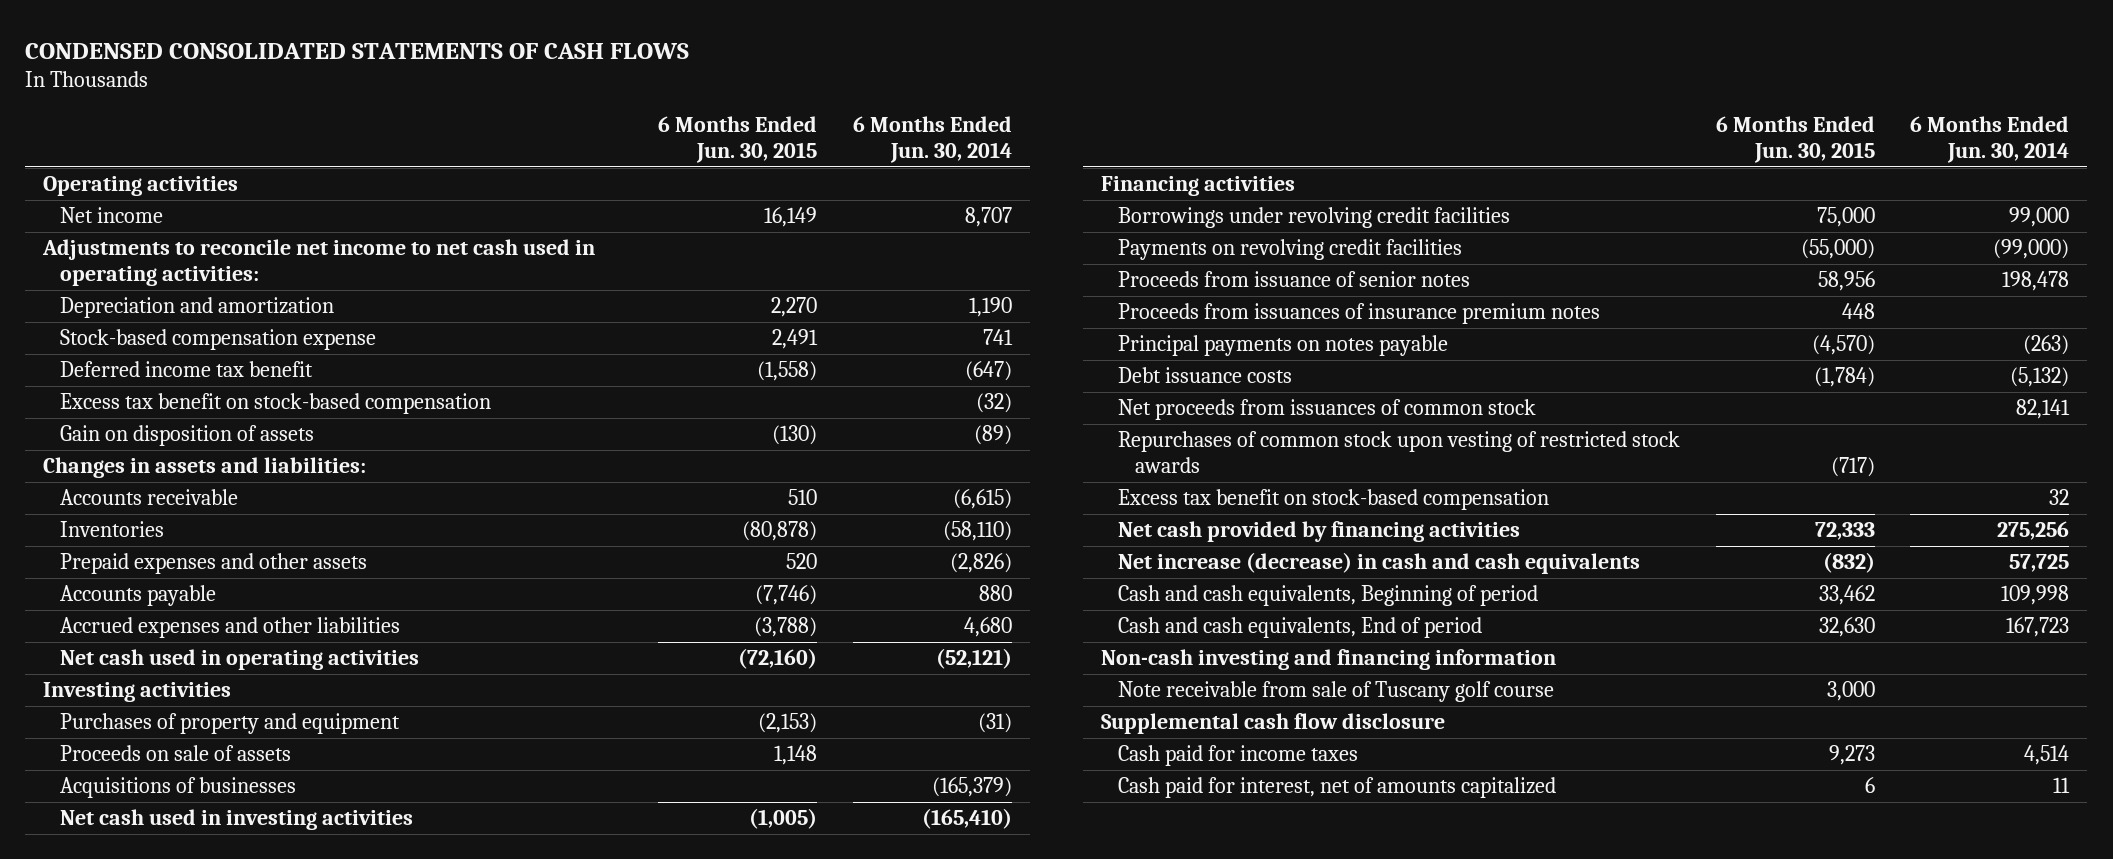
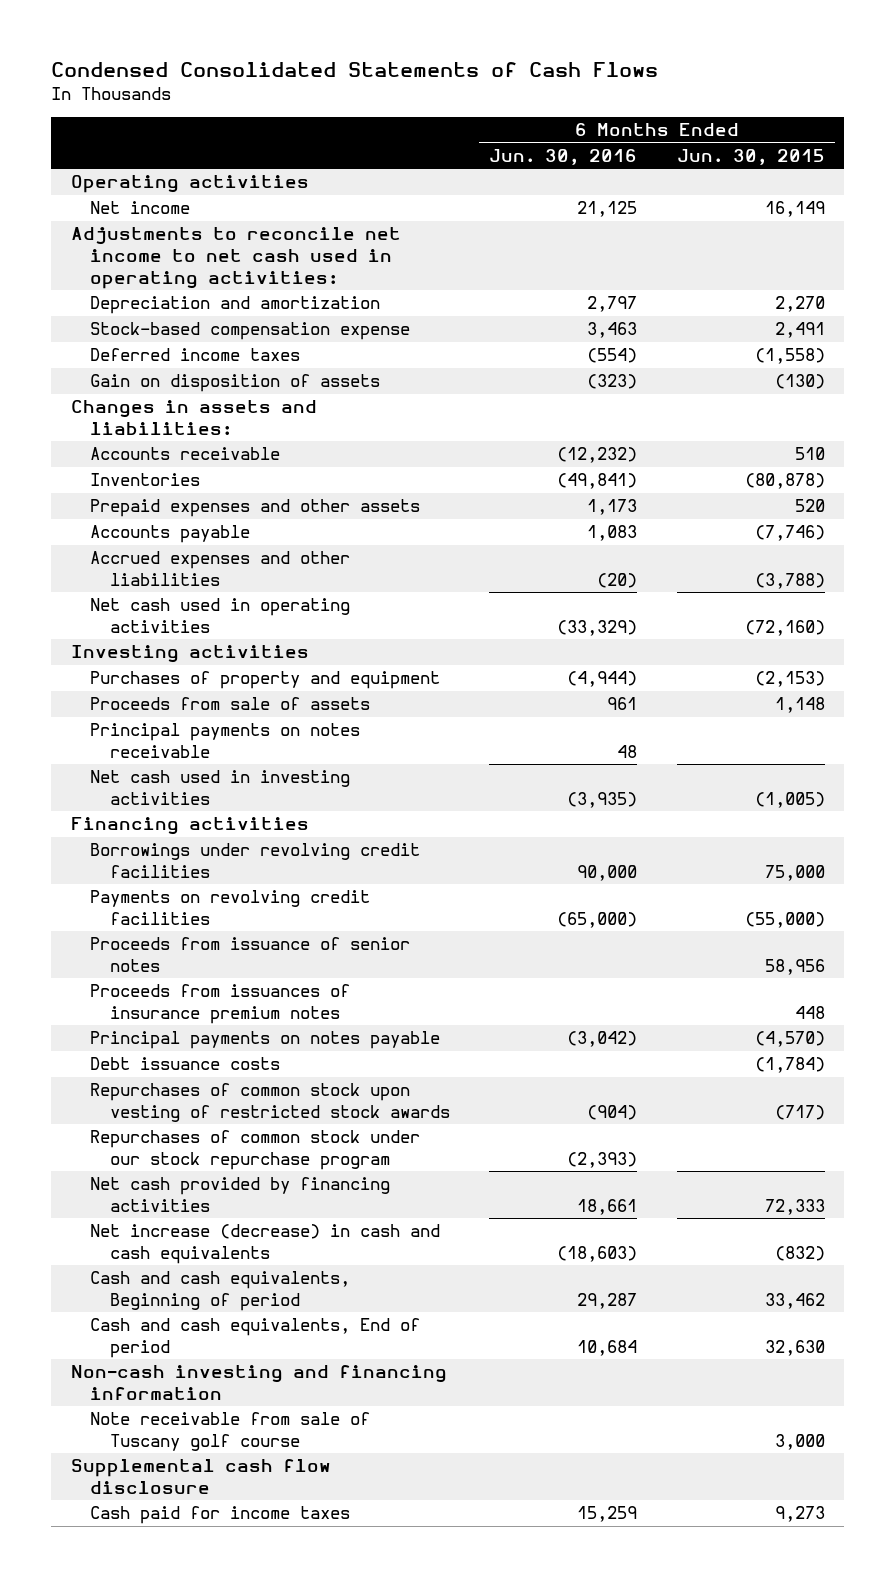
[25,42,690,59] CONDENSED CONSOLIDATED STATEMENTS OF CASH FLOWS -> [51,62,659,78] Condensed Consolidated Statements of Cash Flows
[852,115,1012,163] 6 Months Ended Jun. 30, 2014 -> none
none -> [489,148,638,165] Jun. 30, 2016
[60,393,492,415] Excess tax benefit on stock-based compensation -> none
[60,361,314,378] Deferred income tax benefit -> [90,348,301,362] Deferred income taxes
[60,777,297,799] Acquisitions of businesses -> none
[60,745,292,762] Proceeds on sale of assets -> [90,697,371,711] Proceeds from sale of assets
none -> [90,723,361,758] Principal payments on notes receivable
[1117,399,1536,421] Net proceeds from issuances of common stock -> none
[1117,489,1549,511] Excess tax benefit on stock-based compensation -> none
none -> [90,1130,421,1170] Repurchases of common stock under our stock repurchase program
[1117,777,1556,799] Cash paid for interest, net of amounts capitalized -> none

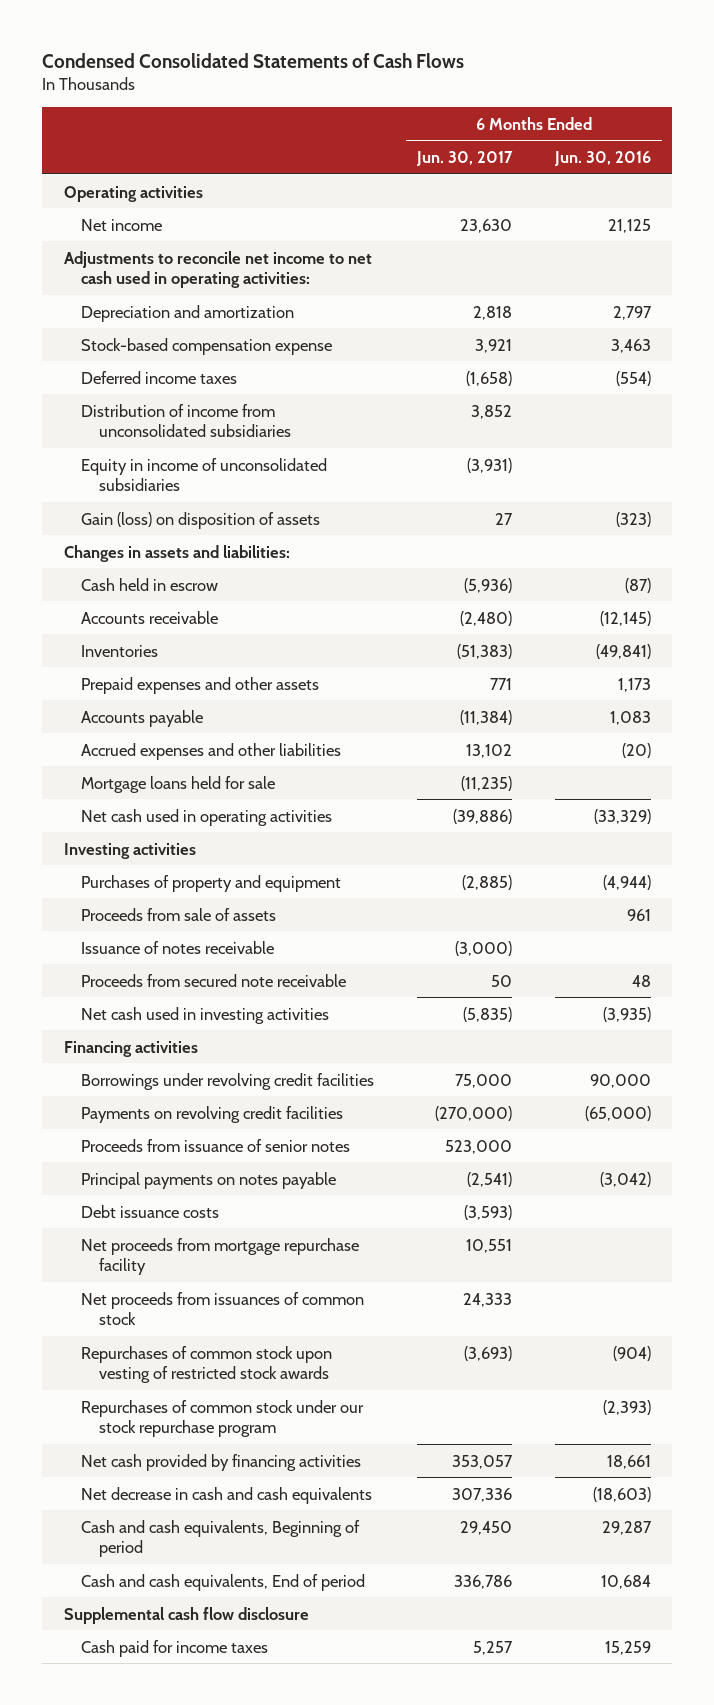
[676,148,825,165] Jun. 30, 2015 -> none
none -> [416,151,514,167] Jun. 30, 2017
none -> [81,403,291,438] Distribution of income from unconsolidated subsidiaries
none -> [81,457,328,492] Equity in income of unconsolidated subsidiaries
[90,374,381,393] Gain on disposition of assets -> [81,511,321,529] Gain (loss) on disposition of assets
none -> [81,577,219,591] Cash held in escrow
[557,447,638,464] (12,232) -> [599,610,651,626] (12,145)
none -> [81,775,276,793] Mortgage loans held for sale
none -> [81,940,275,954] Issuance of notes receivable
[90,723,361,758] Principal payments on notes receivable -> [81,973,347,987] Proceeds from secured note receivable
[90,984,351,1024] Proceeds from issuances of insurance premium notes -> none
none -> [81,1237,360,1276] Net proceeds from mortgage repurchase facility
none -> [81,1291,365,1326] Net proceeds from issuances of common stock
[90,1224,441,1264] Net increase (decrease) in cash and cash equivalents -> [81,1486,373,1504] Net decrease in cash and cash equivalents
[70,1365,447,1400] Non-cash investing and financing information -> none
[90,1412,371,1451] Note receivable from sale of Tuscany golf course -> none

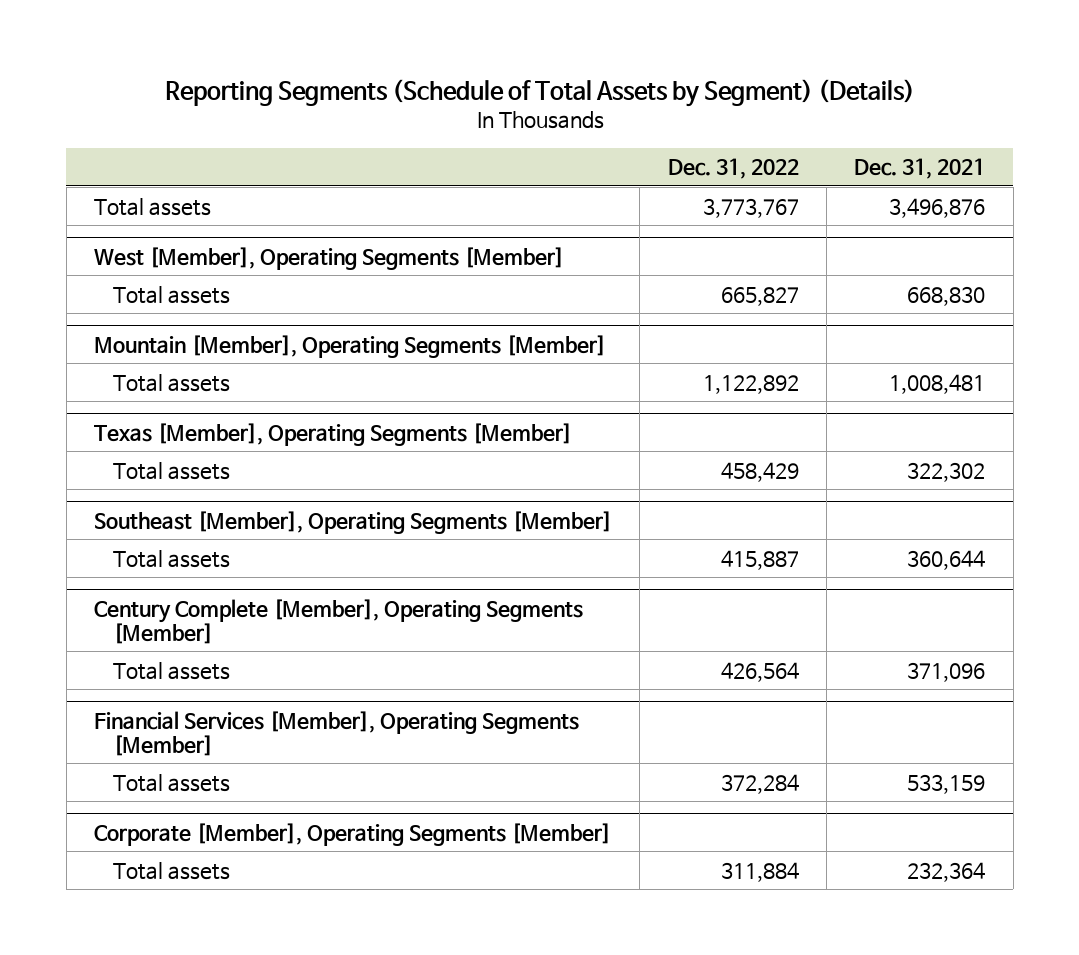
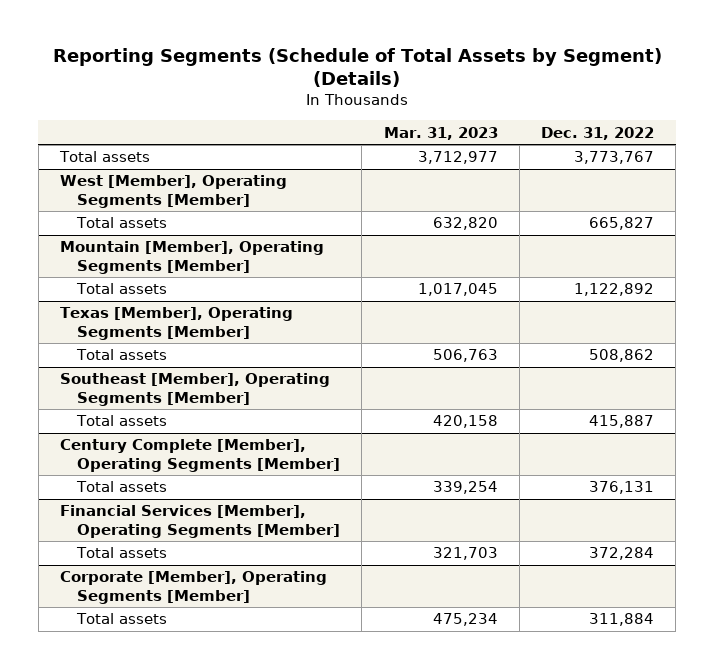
[854,158,986,180] Dec. 31, 2021 -> none
none -> [383,126,498,140] Mar. 31, 2023
[720,461,799,482] 458,429 -> [589,349,655,363] 508,862
[720,661,799,682] 426,564 -> [589,481,655,495] 376,131

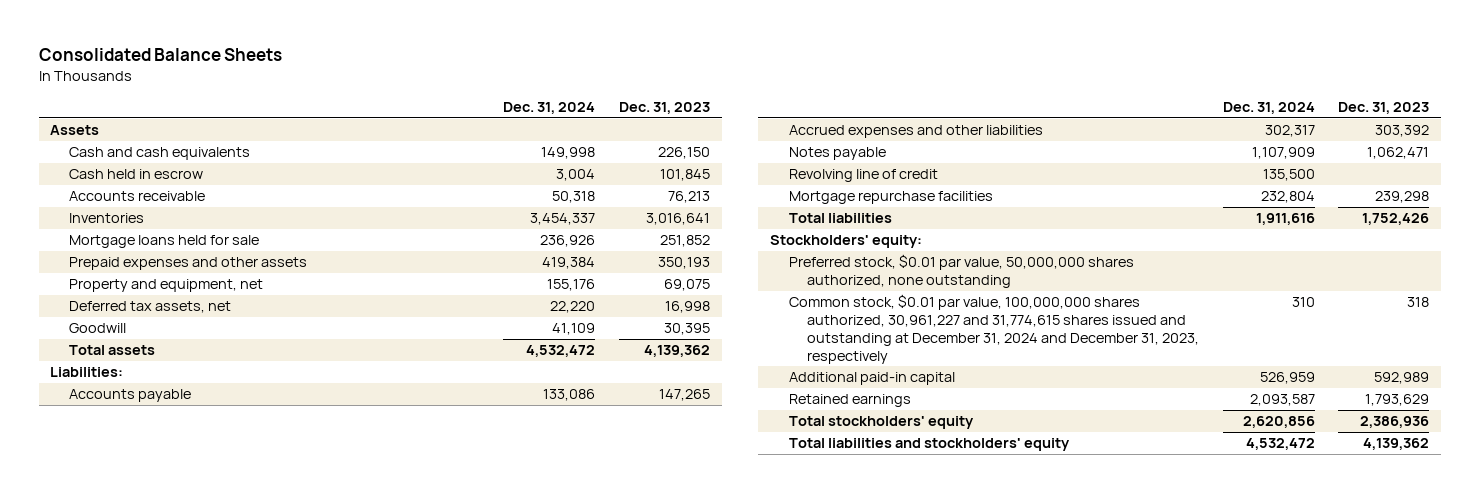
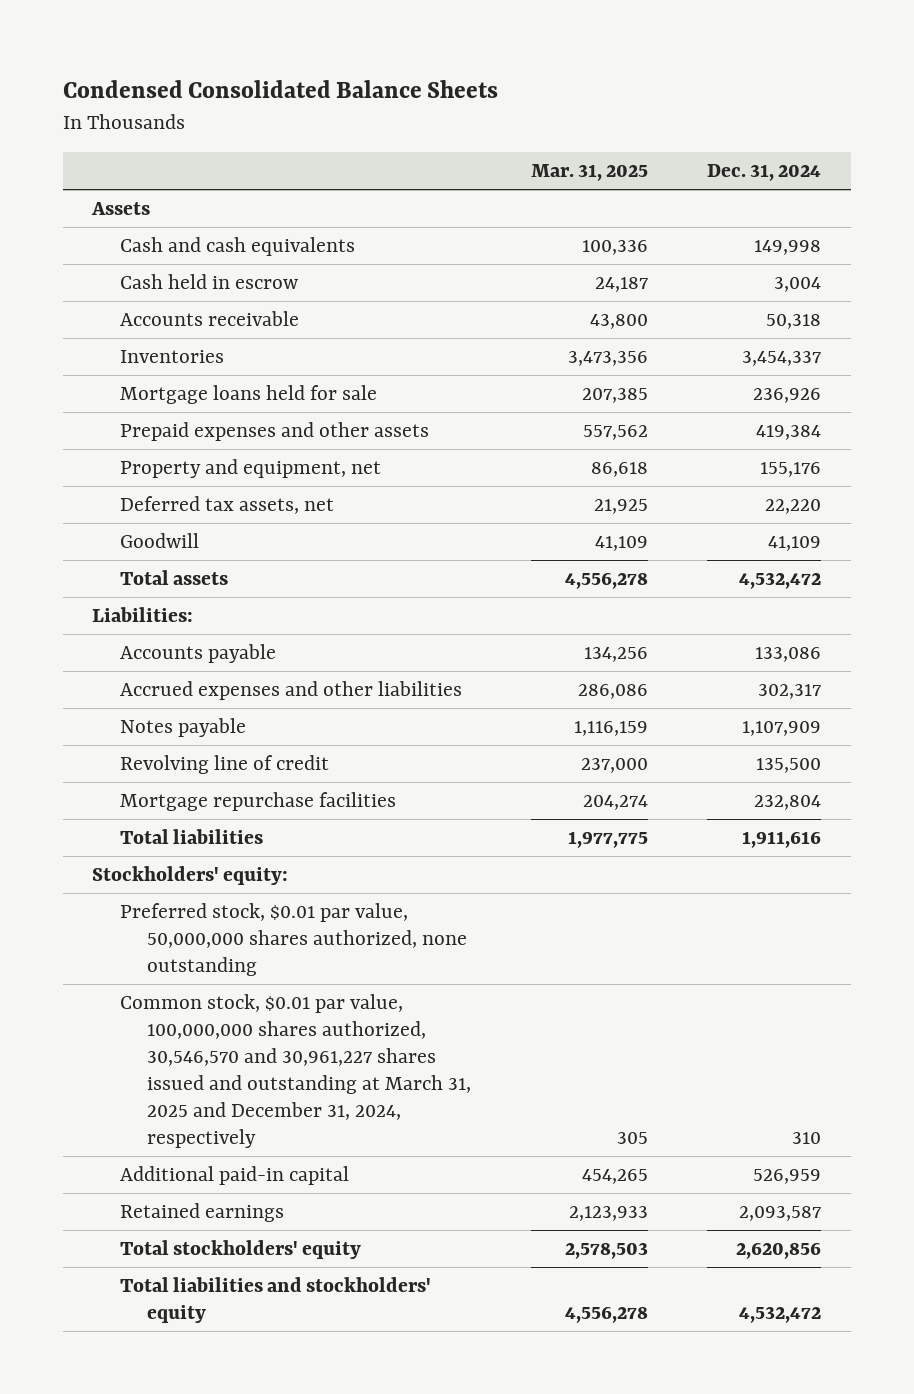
[38,48,282,62] Consolidated Balance Sheets -> [62,80,498,99] Condensed Consolidated Balance Sheets
[618,102,710,115] Dec. 31, 2023 -> none
none -> [530,164,648,182] Mar. 31, 2025
[788,294,1200,364] Common stock, $0.01 par value, 100,000,000 shares authorized, 30,961,227 and 31,774,615 shares issued and outstanding at December 31, 2024 and December 31, 2023, respectively -> [119,994,471,1149] Common stock, $0.01 par value, 100,000,000 shares authorized, 30,546,570 and 30,961,227 shares issued and outstanding at March 31, 2025 and December 31, 2024, respectively

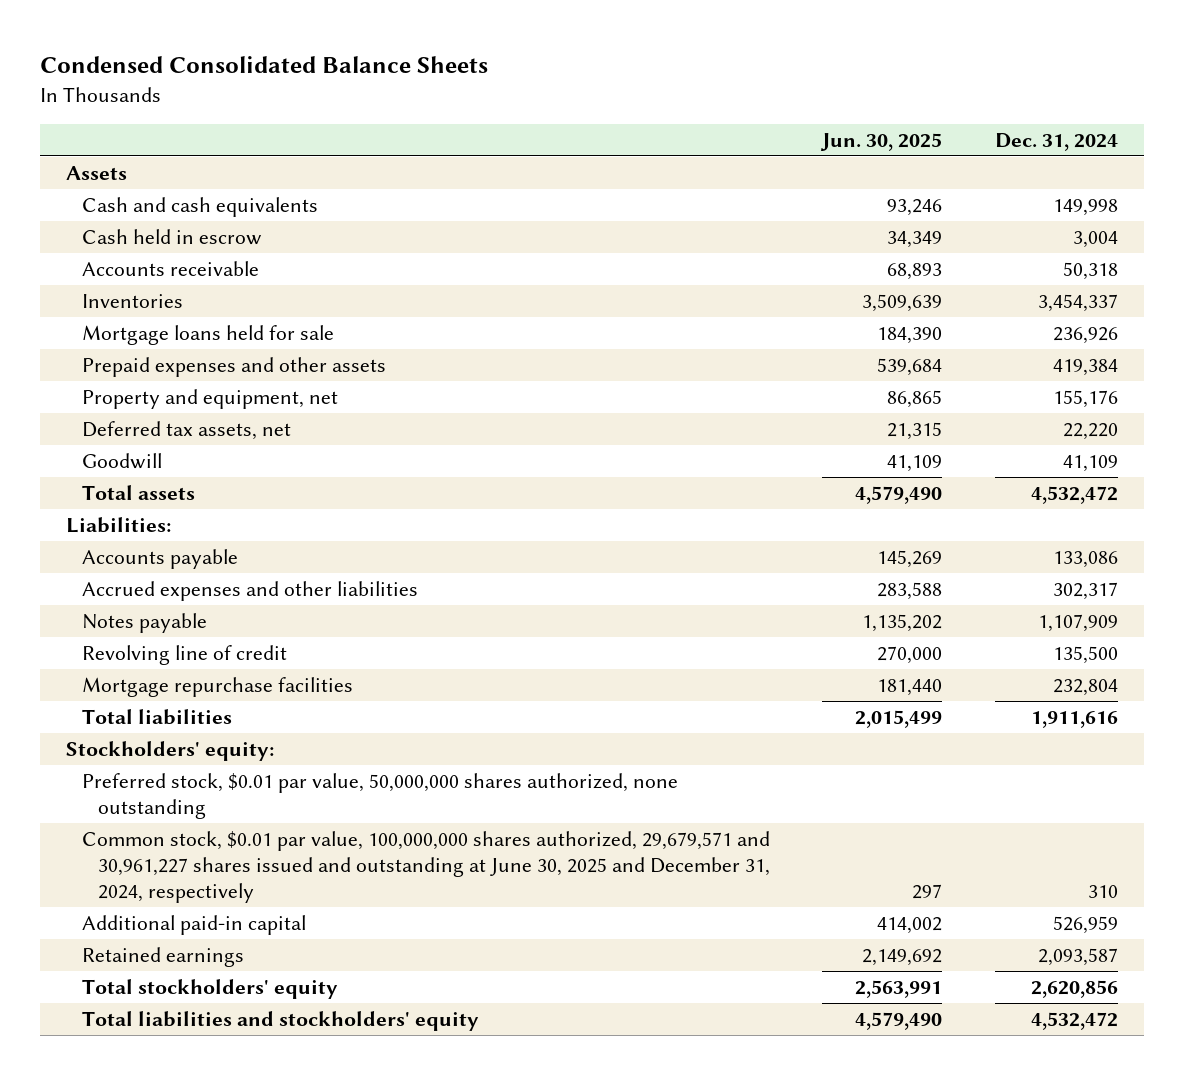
[530,164,648,182] Mar. 31, 2025 -> none
none -> [820,132,943,151] Jun. 30, 2025
[119,994,471,1149] Common stock, $0.01 par value, 100,000,000 shares authorized, 30,546,570 and 30,961,227 shares issued and outstanding at March 31, 2025 and December 31, 2024, respectively -> [81,830,770,903] Common stock, $0.01 par value, 100,000,000 shares authorized, 29,679,571 and 30,961,227 shares issued and outstanding at June 30, 2025 and December 31, 2024, respectively

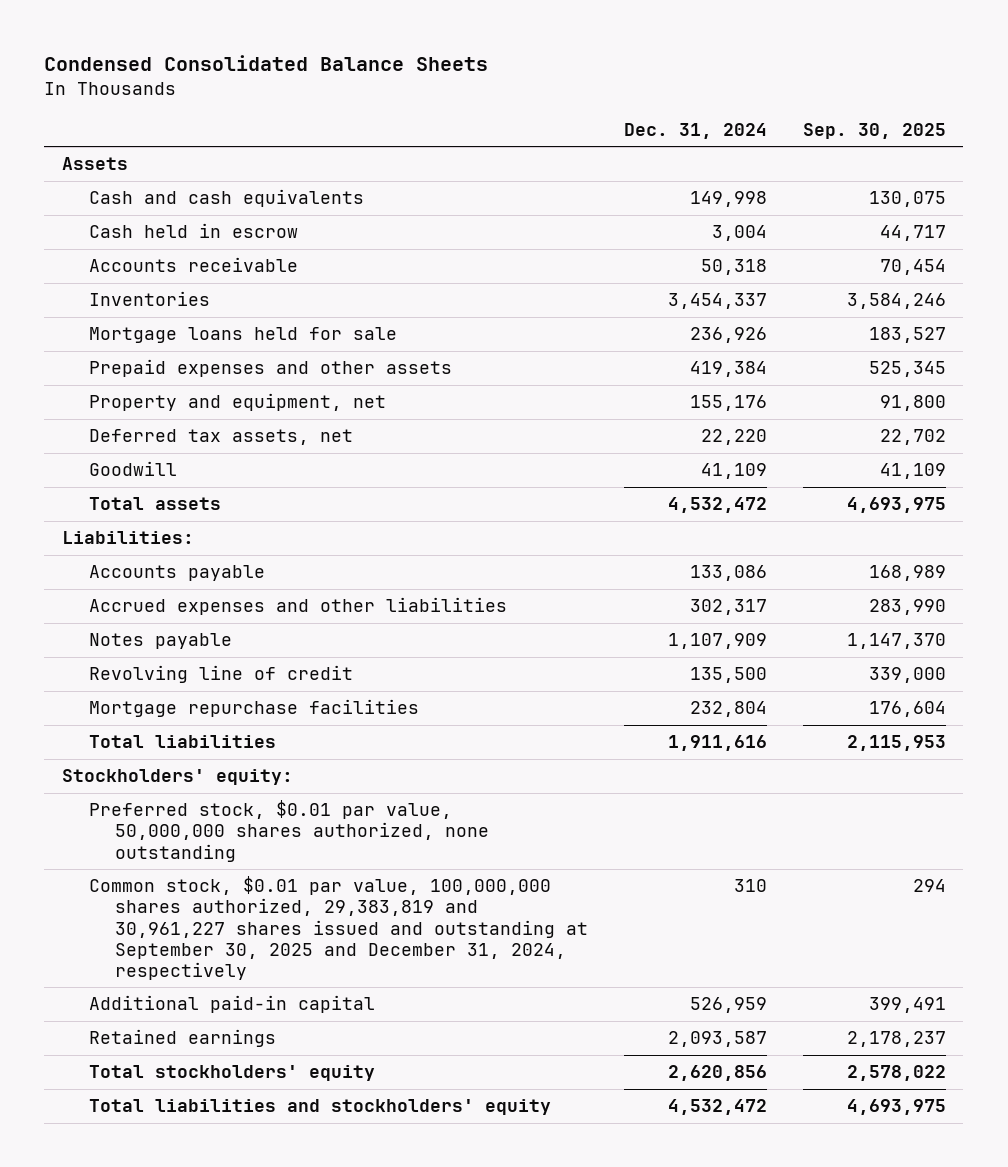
[820,132,943,151] Jun. 30, 2025 -> none
none -> [802,122,946,139] Sep. 30, 2025
[81,830,770,903] Common stock, $0.01 par value, 100,000,000 shares authorized, 29,679,571 and 30,961,227 shares issued and outstanding at June 30, 2025 and December 31, 2024, respectively -> [88,876,589,980] Common stock, $0.01 par value, 100,000,000 shares authorized, 29,383,819 and 30,961,227 shares issued and outstanding at September 30, 2025 and December 31, 2024, respectively

